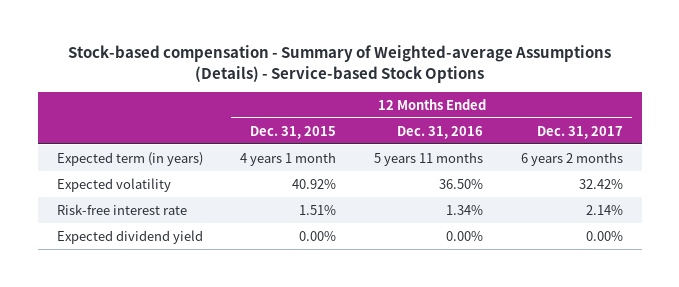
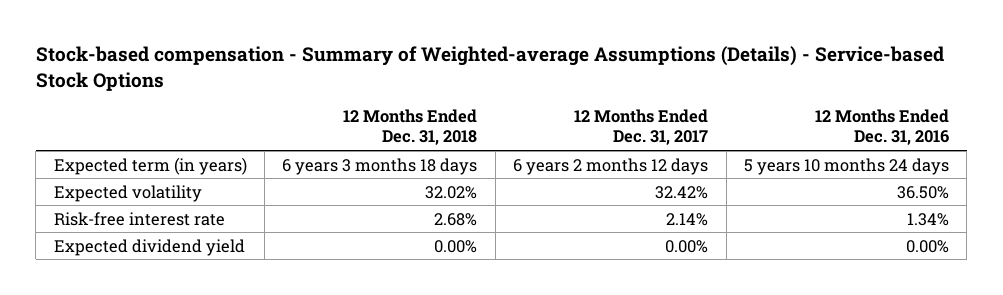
[250,125,337,139] Dec. 31, 2015 -> none
none -> [343,109,478,146] 12 Months Ended Dec. 31, 2018
[374,151,484,166] 5 years 11 months -> [743,157,949,175] 5 years 10 months 24 days
[520,151,623,166] 6 years 2 months -> [513,157,709,175] 6 years 2 months 12 days

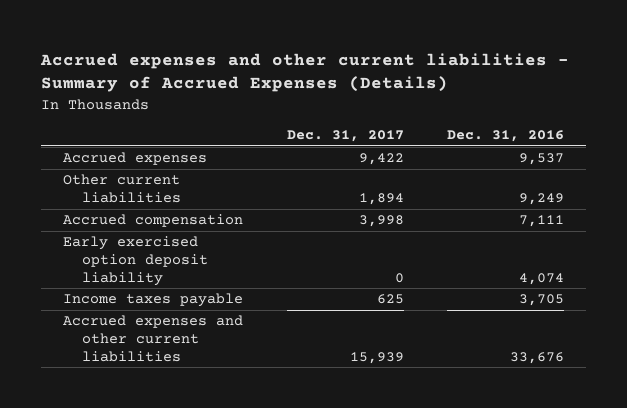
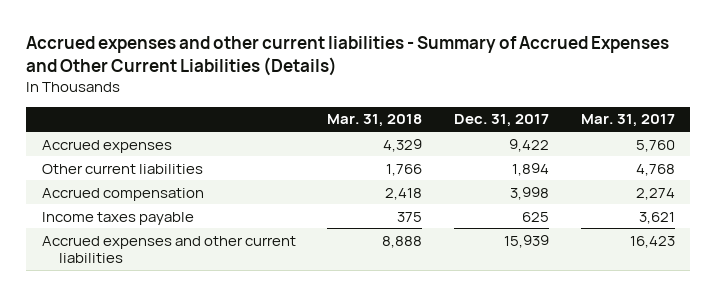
[40,52,570,93] Accrued expenses and other current liabilities - Summary of Accrued Expenses (Details) -> [26,36,670,76] Accrued expenses and other current liabilities - Summary of Accrued Expenses and Other Current Liabilities (Details)
[447,130,565,143] Dec. 31, 2016 -> none
none -> [327,114,423,128] Mar. 31, 2018
none -> [580,114,675,128] Mar. 31, 2017
[63,236,209,286] Early exercised option deposit liability -> none

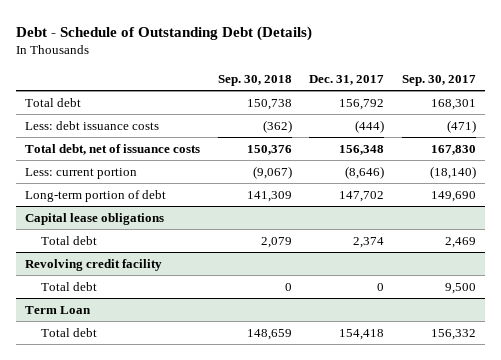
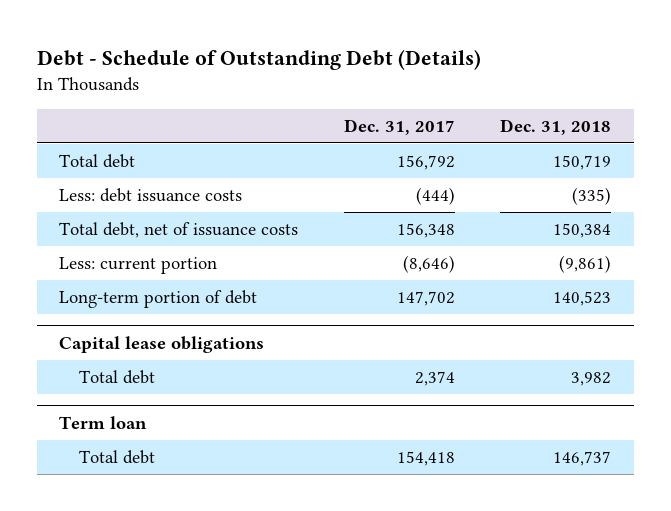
[217,75,292,87] Sep. 30, 2018 -> none
[401,75,476,87] Sep. 30, 2017 -> none
none -> [500,118,612,135] Dec. 31, 2018
[24,258,162,271] Revolving credit facility -> none
[41,281,98,291] Total debt -> none
[24,305,91,314] Term Loan -> [59,415,148,429] Term loan

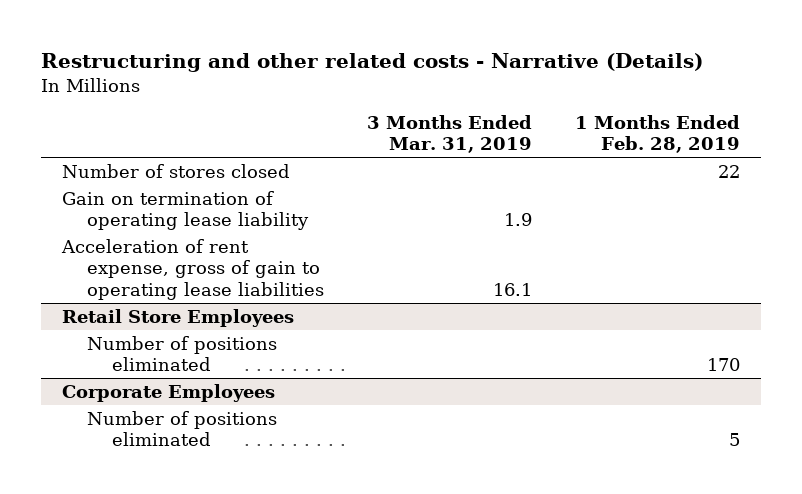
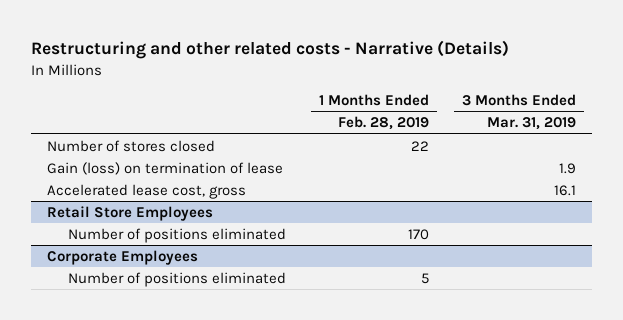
[62,190,310,231] Gain on termination of operating lease liability -> [47,161,284,175] Gain (loss) on termination of lease
[61,238,325,300] Acceleration of rent expense, gross of gain to operating lease liabilities -> [47,183,247,199] Accelerated lease cost, gross

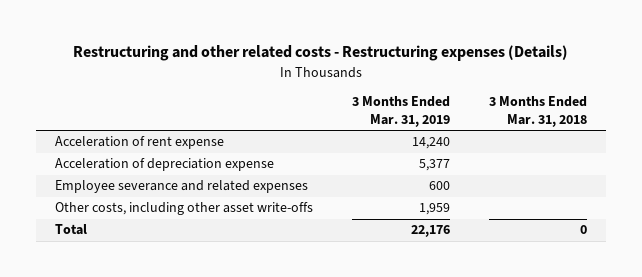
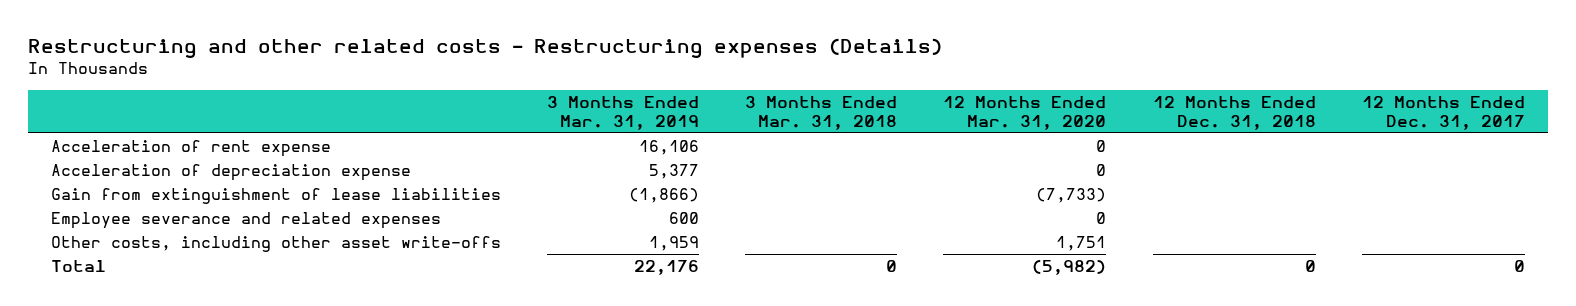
none -> [943,96,1107,130] 12 Months Ended Mar. 31, 2020
none -> [1152,96,1316,130] 12 Months Ended Dec. 31, 2018
none -> [1361,96,1525,130] 12 Months Ended Dec. 31, 2017
[411,137,450,150] 14,240 -> [639,140,700,156] 16,106
none -> [50,188,501,205] Gain from extinguishment of lease liabilities

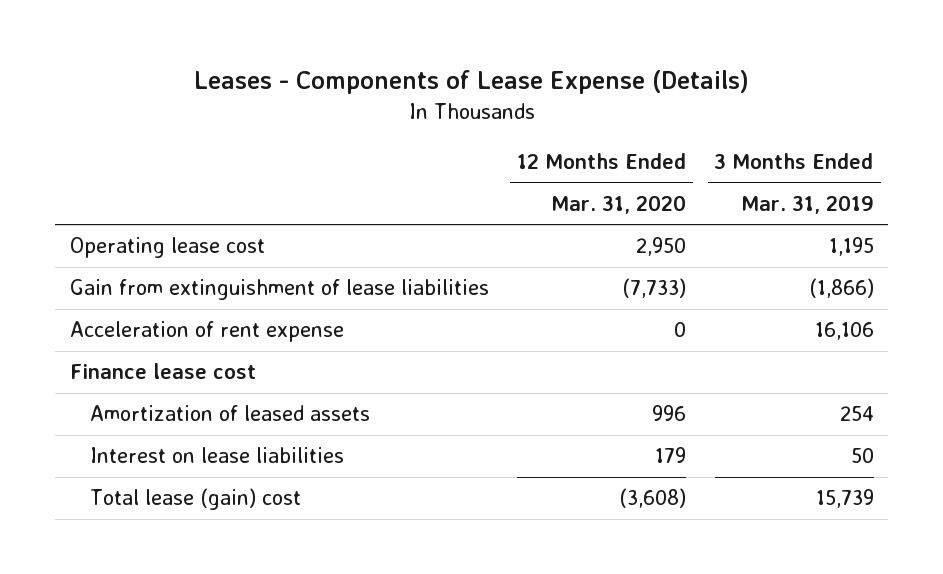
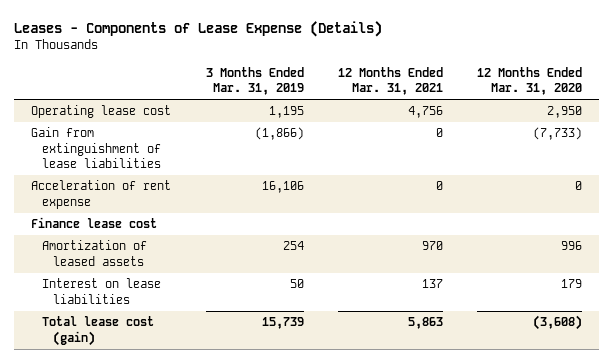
none -> [338,66,444,96] 12 Months Ended Mar. 31, 2021
[89,488,301,511] Total lease (gain) cost -> [42,316,155,346] Total lease cost (gain)

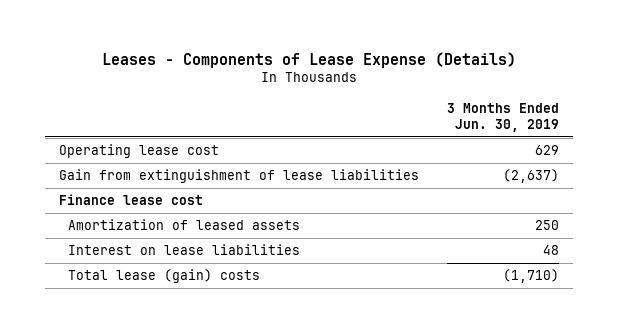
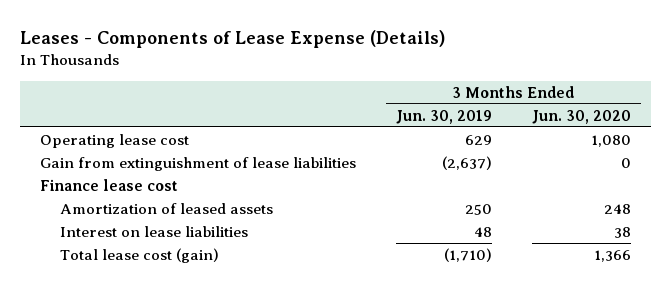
none -> [532,109,632,124] Jun. 30, 2020
[68,269,261,284] Total lease (gain) costs -> [59,247,219,263] Total lease cost (gain)

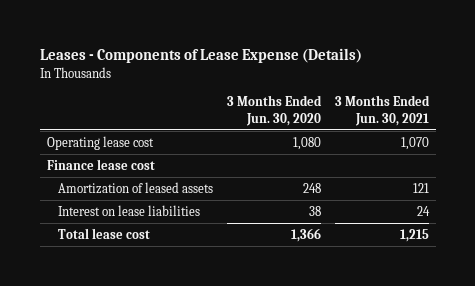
[395,109,492,124] Jun. 30, 2019 -> none
none -> [334,95,430,126] 3 Months Ended Jun. 30, 2021
[39,156,356,171] Gain from extinguishment of lease liabilities -> none
[59,247,219,263] Total lease cost (gain) -> [58,227,151,239] Total lease cost

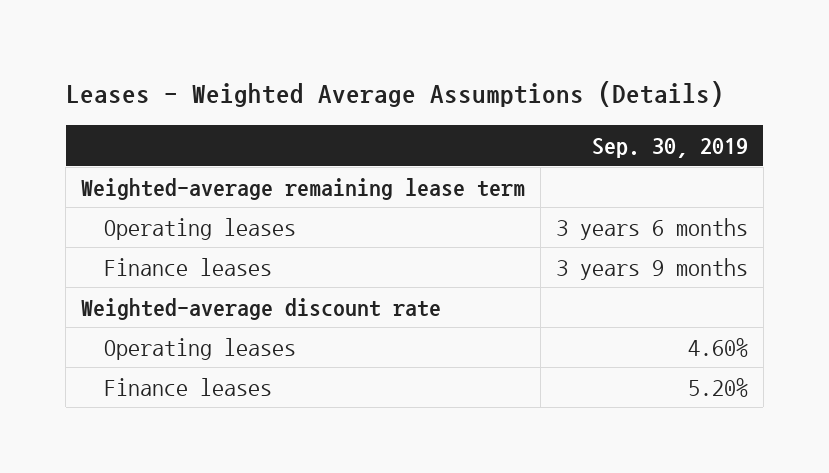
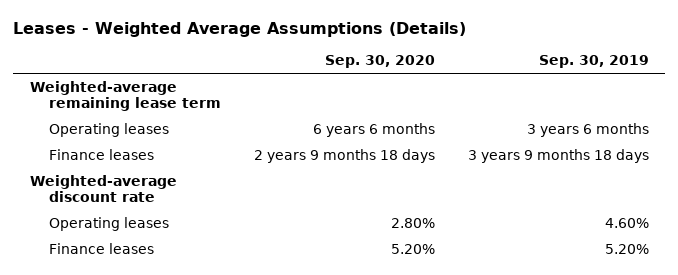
none -> [324,55,435,69] Sep. 30, 2020
[555,257,748,280] 3 years 9 months -> [467,148,649,163] 3 years 9 months 18 days

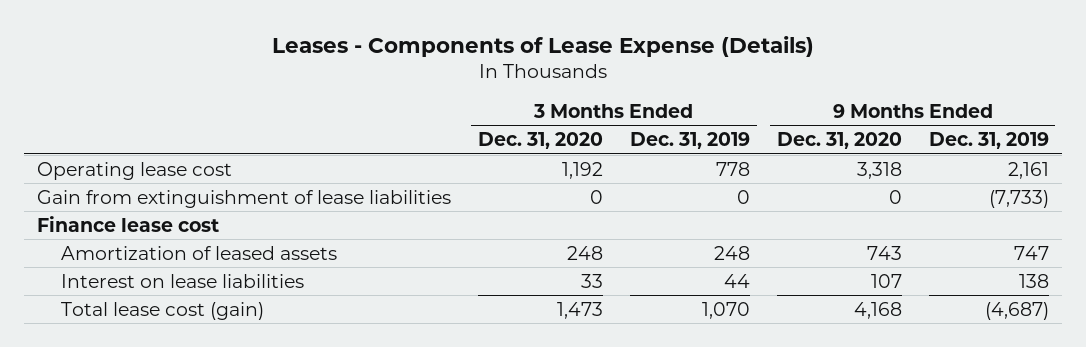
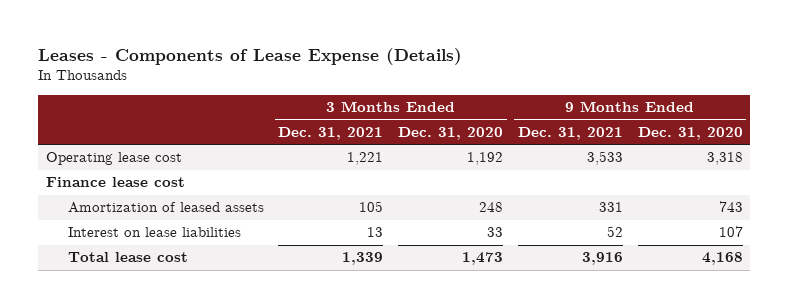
[630,132,751,150] Dec. 31, 2019 -> none
[928,132,1049,150] Dec. 31, 2019 -> none
none -> [278,126,384,140] Dec. 31, 2021
none -> [518,126,624,140] Dec. 31, 2021
[37,189,452,208] Gain from extinguishment of lease liabilities -> none
[60,301,264,320] Total lease cost (gain) -> [67,252,188,263] Total lease cost

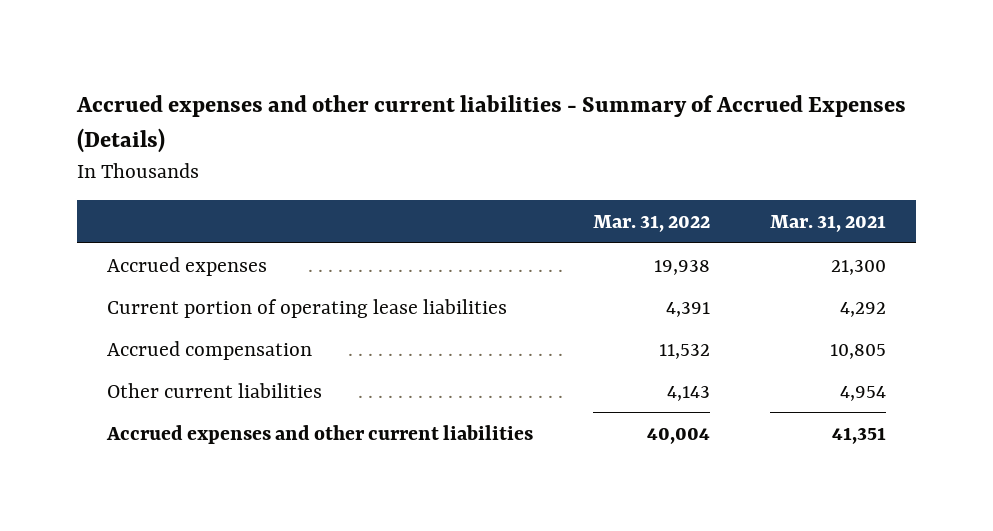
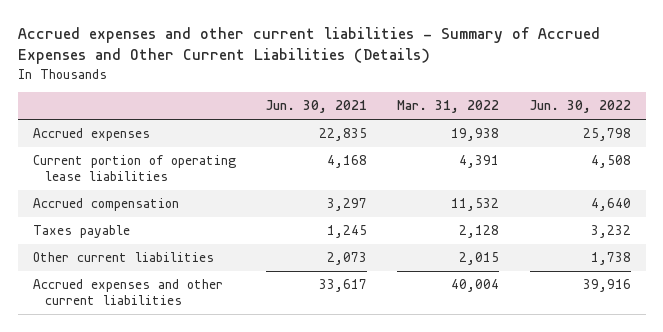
[75,94,906,154] Accrued expenses and other current liabilities - Summary of Accrued Expenses (Details) -> [17,26,600,65] Accrued expenses and other current liabilities - Summary of Accrued Expenses and Other Current Liabilities (Details)
[770,215,887,233] Mar. 31, 2021 -> none
none -> [266,100,368,114] Jun. 30, 2021
none -> [529,100,631,114] Jun. 30, 2022
none -> [32,225,130,239] Taxes payable
[666,385,710,401] 4,143 -> [459,252,500,266] 2,015

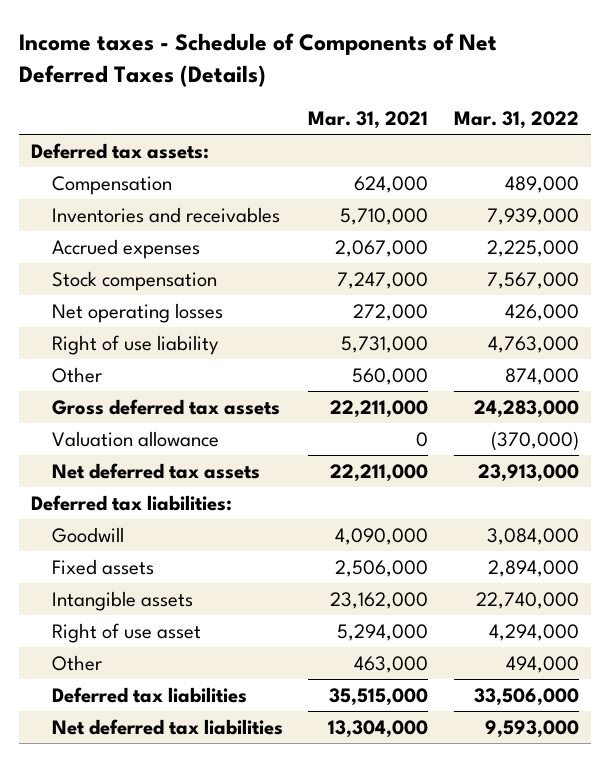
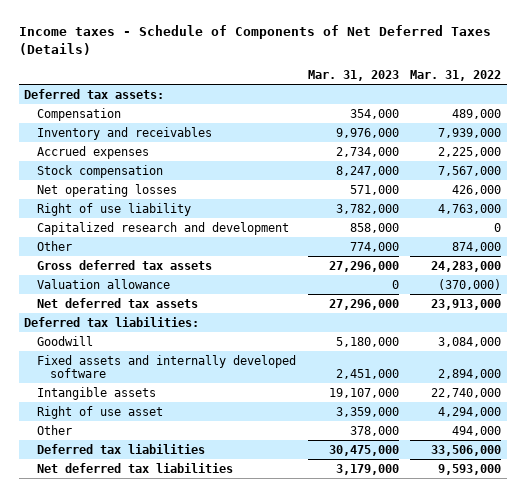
[308,111,429,130] Mar. 31, 2021 -> none
none -> [307,69,399,81] Mar. 31, 2023
[51,206,280,223] Inventories and receivables -> [37,126,213,140] Inventory and receivables
none -> [37,221,290,235] Capitalized research and development
[51,558,154,575] Fixed assets -> [37,354,297,378] Fixed assets and internally developed software

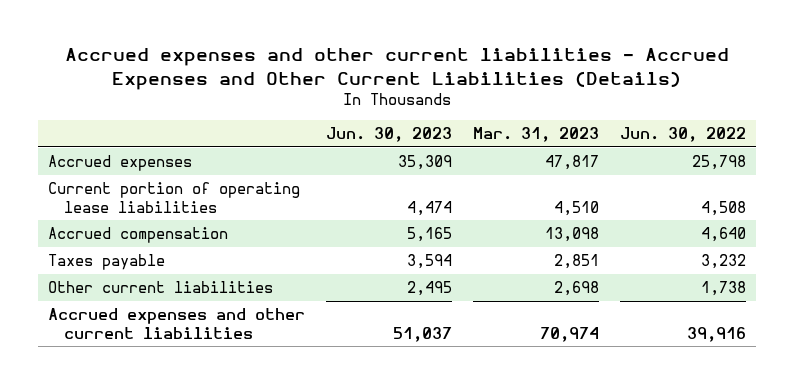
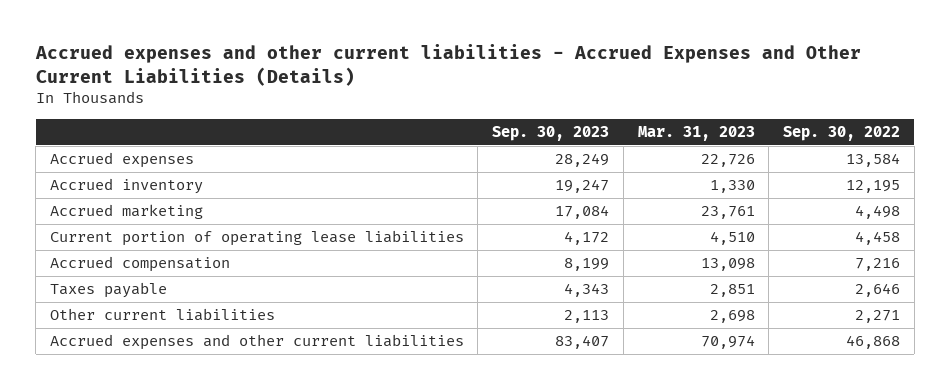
[326,127,453,143] Jun. 30, 2023 -> none
[619,127,746,143] Jun. 30, 2022 -> none
none -> [492,125,610,141] Sep. 30, 2023
none -> [782,125,900,141] Sep. 30, 2022
[544,154,599,170] 47,817 -> [700,154,755,168] 22,726
none -> [49,178,203,195] Accrued inventory
none -> [49,204,203,220] Accrued marketing

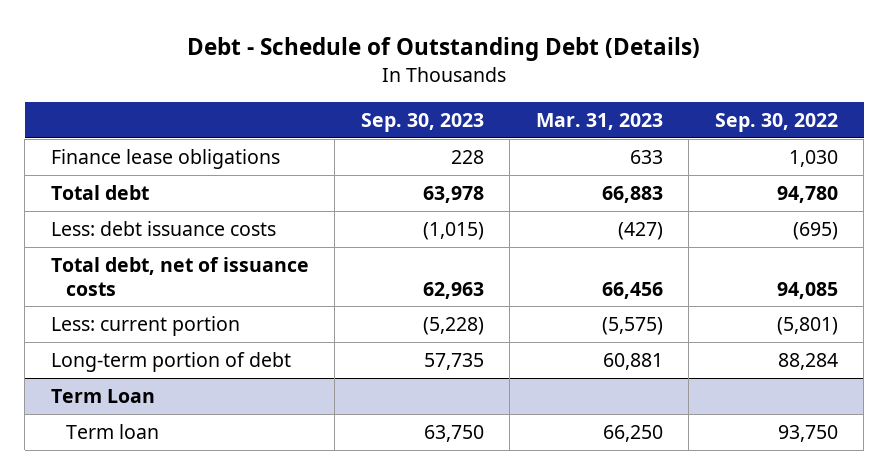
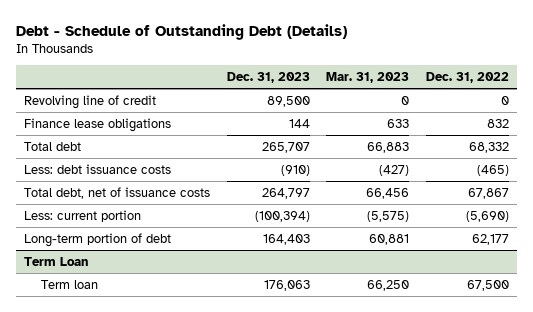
[360,112,484,132] Sep. 30, 2023 -> none
[714,112,838,132] Sep. 30, 2022 -> none
none -> [226,72,310,84] Dec. 31, 2023
none -> [425,72,509,84] Dec. 31, 2022
none -> [24,94,157,109] Revolving line of credit

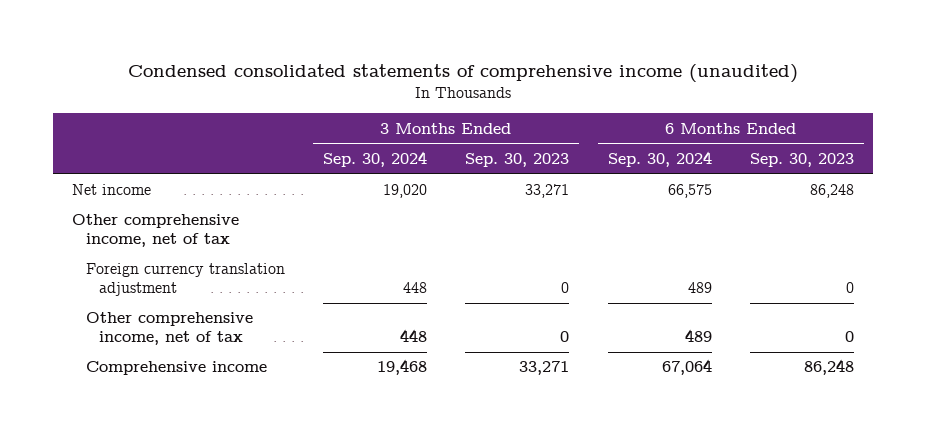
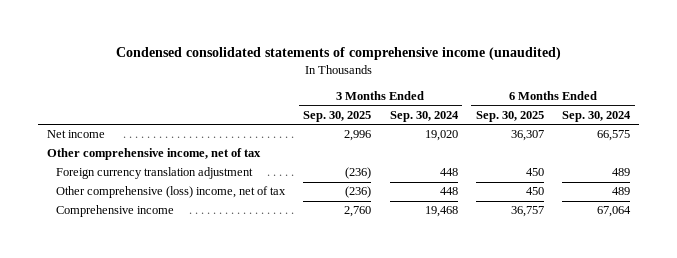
[465,152,570,167] Sep. 30, 2023 -> none
[750,152,855,167] Sep. 30, 2023 -> none
none -> [303,110,372,122] Sep. 30, 2025
none -> [475,110,544,122] Sep. 30, 2025
[85,312,253,346] Other comprehensive income, net of tax -> [55,186,286,199] Other comprehensive (loss) income, net of tax

